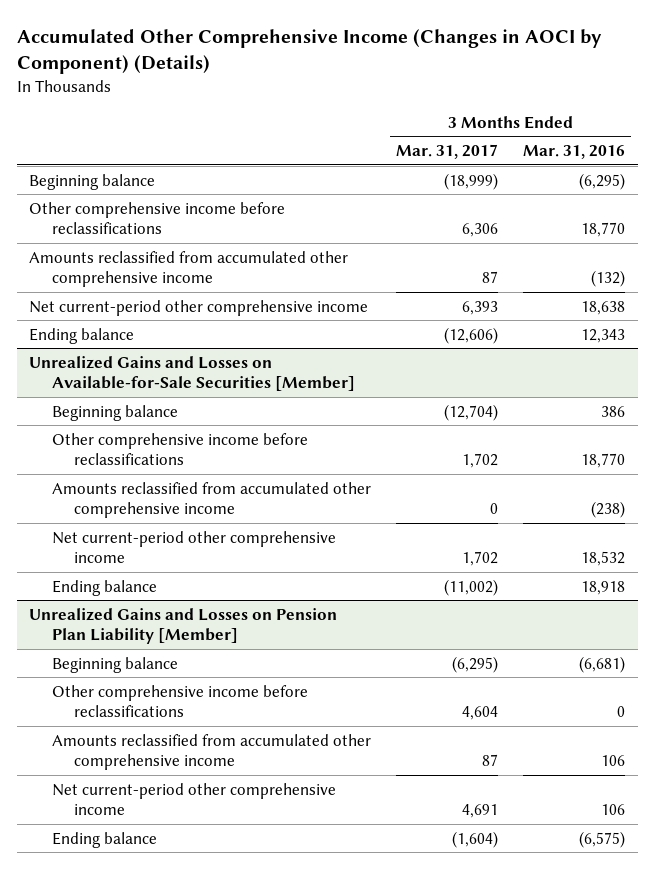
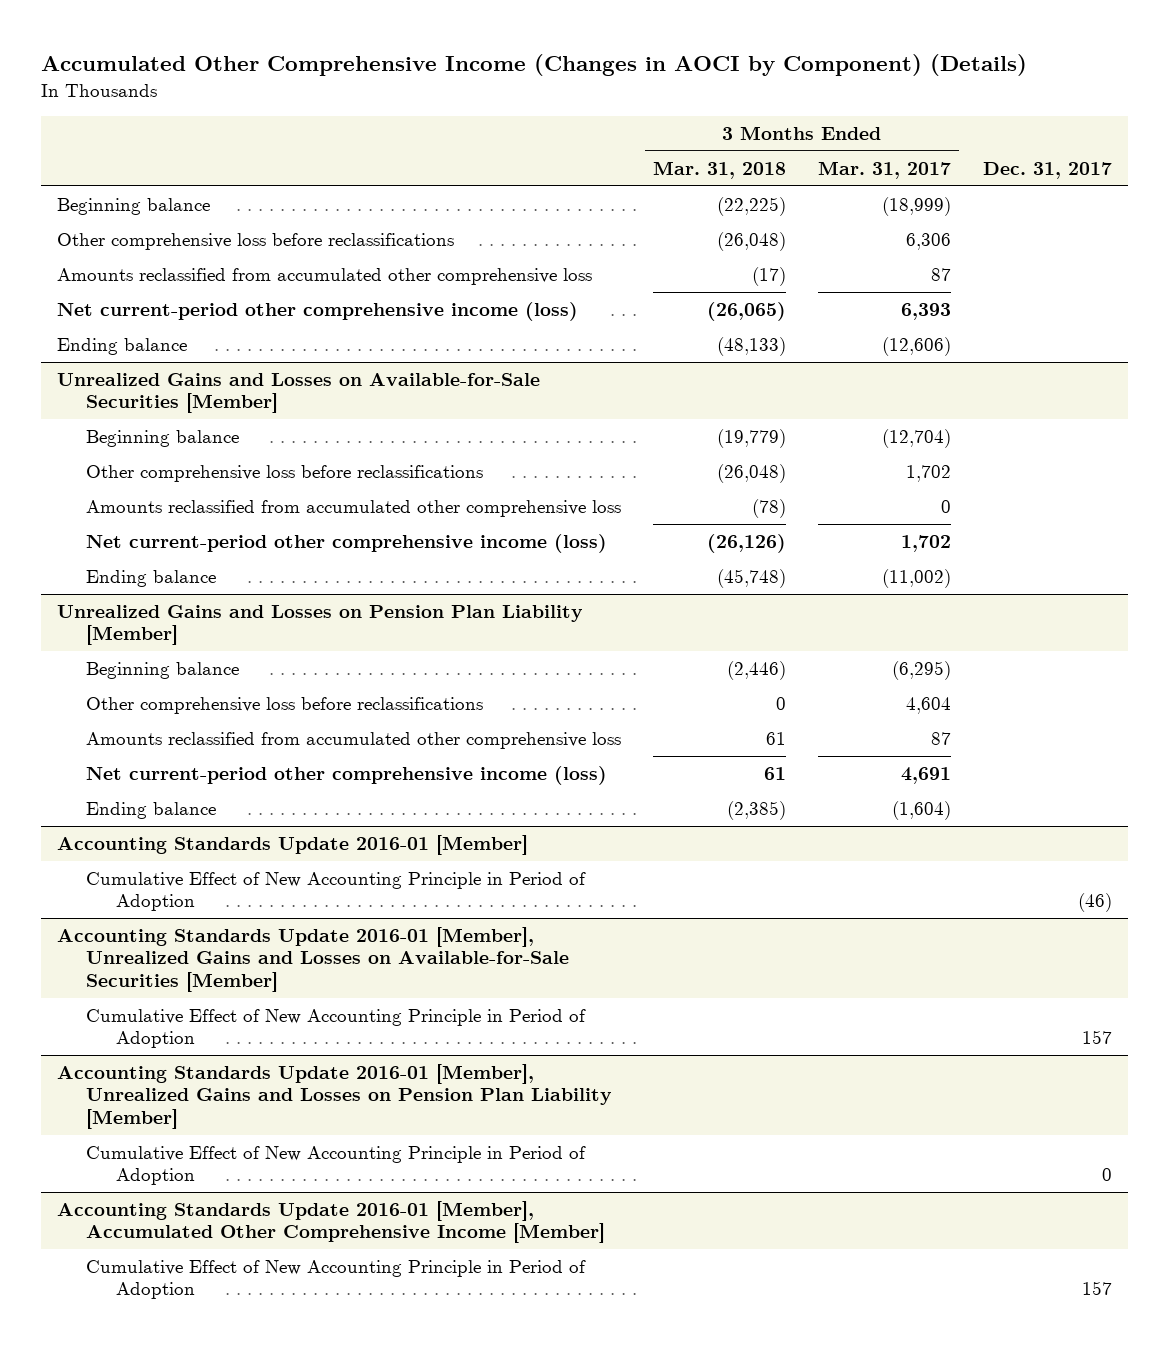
[523,145,626,160] Mar. 31, 2016 -> none
none -> [653,160,787,179] Mar. 31, 2018
none -> [983,161,1113,179] Dec. 31, 2017
[29,201,286,235] Other comprehensive income before reclassifications -> [57,233,455,251] Other comprehensive loss before reclassifications
[29,250,349,288] Amounts reclassified from accumulated other comprehensive income -> [57,268,593,286] Amounts reclassified from accumulated other comprehensive loss
[29,299,369,316] Net current-period other comprehensive income -> [57,302,579,322] Net current-period other comprehensive income (loss)
[51,432,308,466] Other comprehensive income before reclassifications -> [86,465,484,483] Other comprehensive loss before reclassifications
[51,481,371,519] Amounts reclassified from accumulated other comprehensive income -> [86,500,622,518] Amounts reclassified from accumulated other comprehensive loss
[51,530,336,564] Net current-period other comprehensive income -> [86,534,608,554] Net current-period other comprehensive income (loss)
[51,684,308,718] Other comprehensive income before reclassifications -> [86,697,484,715] Other comprehensive loss before reclassifications
[51,733,371,771] Amounts reclassified from accumulated other comprehensive income -> [86,732,622,750] Amounts reclassified from accumulated other comprehensive loss
[51,782,336,816] Net current-period other comprehensive income -> [86,766,608,786] Net current-period other comprehensive income (loss)
none -> [57,835,529,856] Accounting Standards Update 2016-01 [Member]
none -> [86,872,587,912] Cumulative Effect of New Accounting Principle in Period of Adoption
none -> [57,927,570,992] Accounting Standards Update 2016-01 [Member], Unrealized Gains and Losses on Available-for-Sale Securities [Member]
none -> [86,1009,587,1049] Cumulative Effect of New Accounting Principle in Period of Adoption
none -> [57,1064,613,1129] Accounting Standards Update 2016-01 [Member], Unrealized Gains and Losses on Pension Plan Liability [Member]
none -> [86,1146,587,1186] Cumulative Effect of New Accounting Principle in Period of Adoption
none -> [57,1201,606,1244] Accounting Standards Update 2016-01 [Member], Accumulated Other Comprehensive Income [Member]
none -> [86,1260,587,1300] Cumulative Effect of New Accounting Principle in Period of Adoption

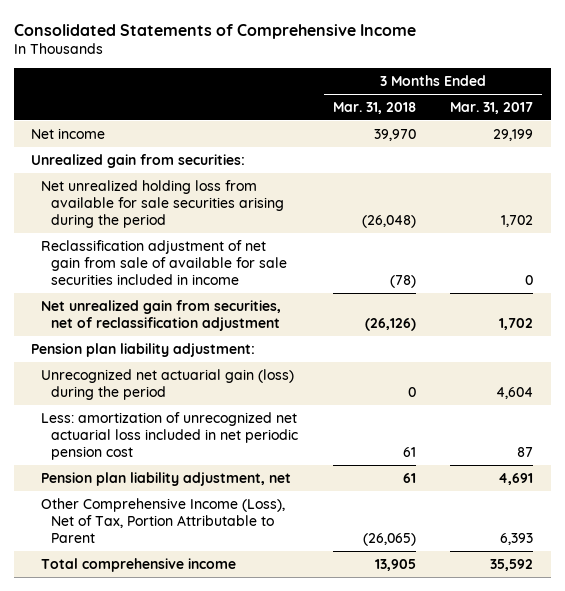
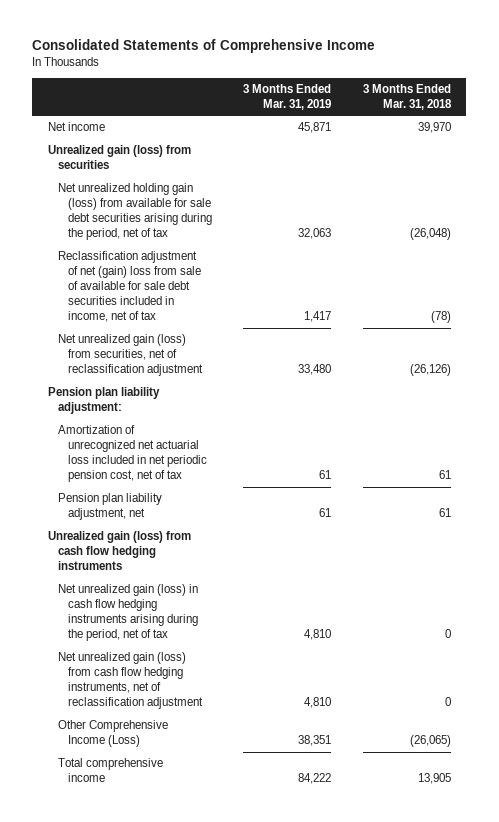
[450,101,534,114] Mar. 31, 2017 -> none
none -> [243,84,332,111] 3 Months Ended Mar. 31, 2019
[31,153,246,168] Unrealized gain from securities: -> [48,145,192,170] Unrealized gain (loss) from securities
[41,179,285,229] Net unrealized holding loss from available for sale securities arising during the period -> [57,183,212,241] Net unrealized holding gain (loss) from available for sale debt securities arising during the period, net of tax
[41,239,288,286] Reclassification adjustment of net gain from sale of available for sale securities included in income -> [57,251,201,323] Reclassification adjustment of net (gain) loss from sale of available for sale debt securities included in income, net of tax
[41,299,282,331] Net unrealized gain from securities, net of reclassification adjustment -> [57,334,203,377] Net unrealized gain (loss) from securities, net of reclassification adjustment
[41,368,295,400] Unrecognized net actuarial gain (loss) during the period -> none
[41,411,299,461] Less: amortization of unrecognized net actuarial loss included in net periodic pension cost -> [57,425,207,483] Amortization of unrecognized net actuarial loss included in net periodic pension cost, net of tax
none -> [48,531,192,571] Unrealized gain (loss) from cash flow hedging instruments
none -> [57,584,198,642] Net unrealized gain (loss) in cash flow hedging instruments arising during the period, net of tax
none -> [57,652,203,710] Net unrealized gain (loss) from cash flow hedging instruments, net of reclassification adjustment
[41,497,286,544] Other Comprehensive Income (Loss), Net of Tax, Portion Attributable to Parent -> [57,720,168,748] Other Comprehensive Income (Loss)

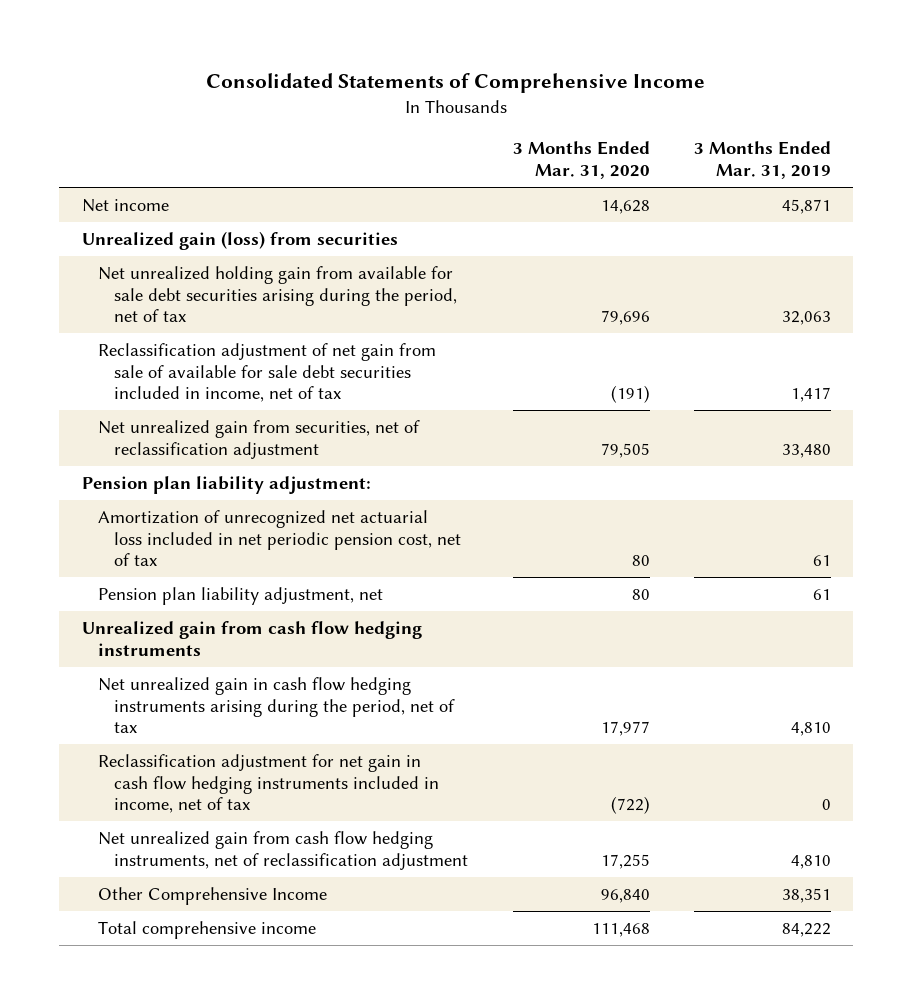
[362,84,452,111] 3 Months Ended Mar. 31, 2018 -> none
none -> [512,141,650,180] 3 Months Ended Mar. 31, 2020
[57,183,212,241] Net unrealized holding gain (loss) from available for sale debt securities arising during the period, net of tax -> [97,265,458,323] Net unrealized holding gain from available for sale debt securities arising during the period, net of tax
[57,251,201,323] Reclassification adjustment of net (gain) loss from sale of available for sale debt securities included in income, net of tax -> [97,342,436,403] Reclassification adjustment of net gain from sale of available for sale debt securities included in income, net of tax
[57,334,203,377] Net unrealized gain (loss) from securities, net of reclassification adjustment -> [97,419,420,459] Net unrealized gain from securities, net of reclassification adjustment
[48,531,192,571] Unrealized gain (loss) from cash flow hedging instruments -> [81,620,422,656] Unrealized gain from cash flow hedging instruments
[57,584,198,642] Net unrealized gain (loss) in cash flow hedging instruments arising during the period, net of tax -> [97,676,456,734] Net unrealized gain in cash flow hedging instruments arising during the period, net of tax
none -> [97,753,440,814] Reclassification adjustment for net gain in cash flow hedging instruments included in income, net of tax
[57,652,203,710] Net unrealized gain (loss) from cash flow hedging instruments, net of reclassification adjustment -> [97,830,469,870] Net unrealized gain from cash flow hedging instruments, net of reclassification adjustment
[57,720,168,748] Other Comprehensive Income (Loss) -> [97,886,327,905] Other Comprehensive Income

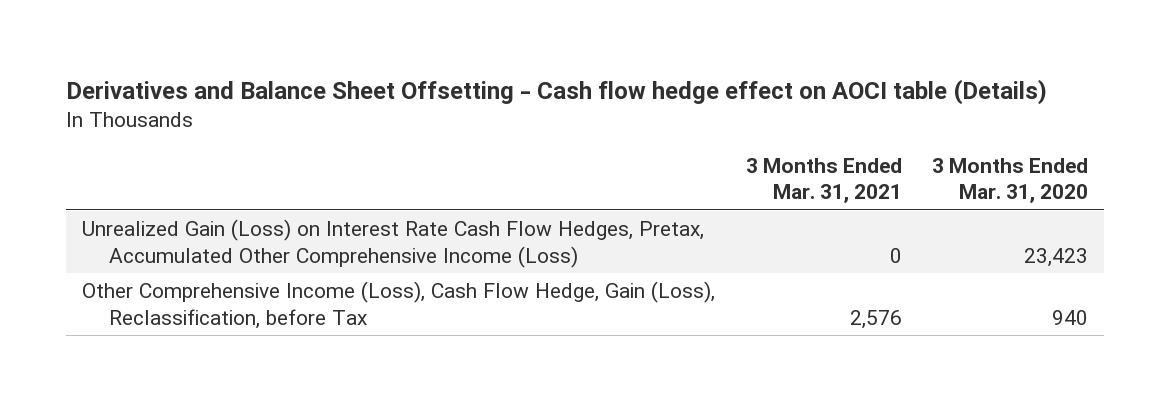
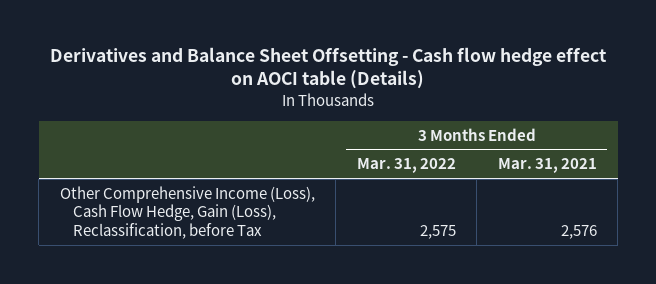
[932,157,1089,204] 3 Months Ended Mar. 31, 2020 -> none
none -> [356,158,456,174] Mar. 31, 2022
[81,219,704,268] Unrealized Gain (Loss) on Interest Rate Cash Flow Hedges, Pretax, Accumulated Other Comprehensive Income (Loss) -> none

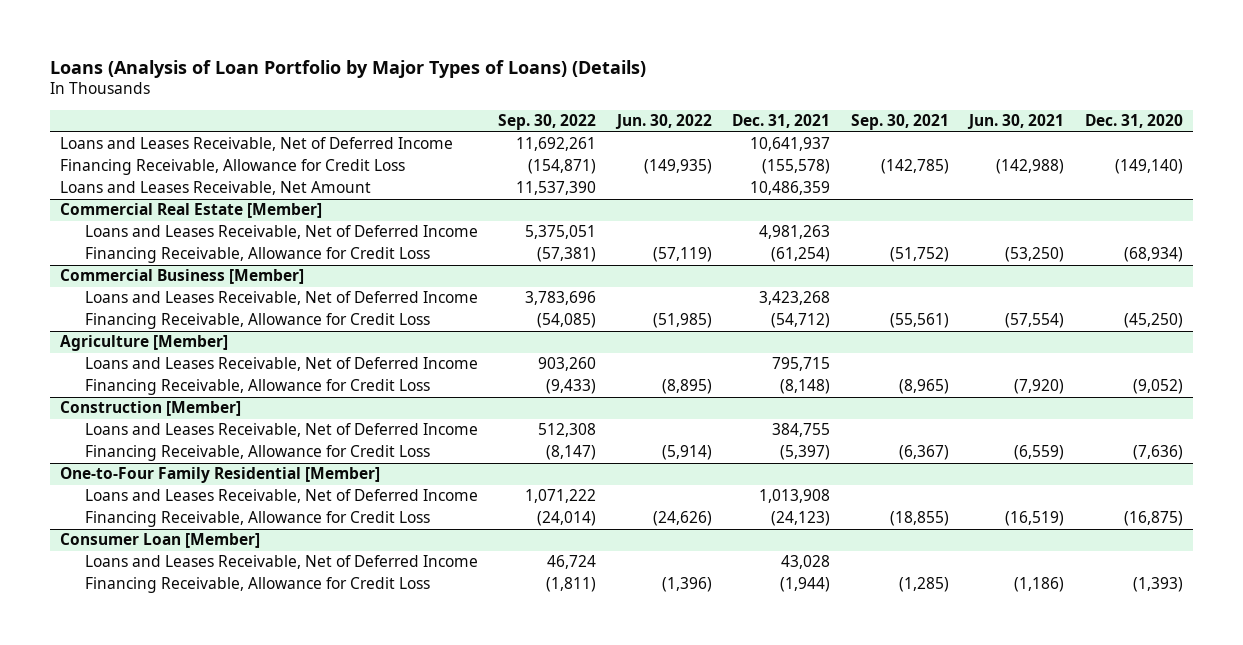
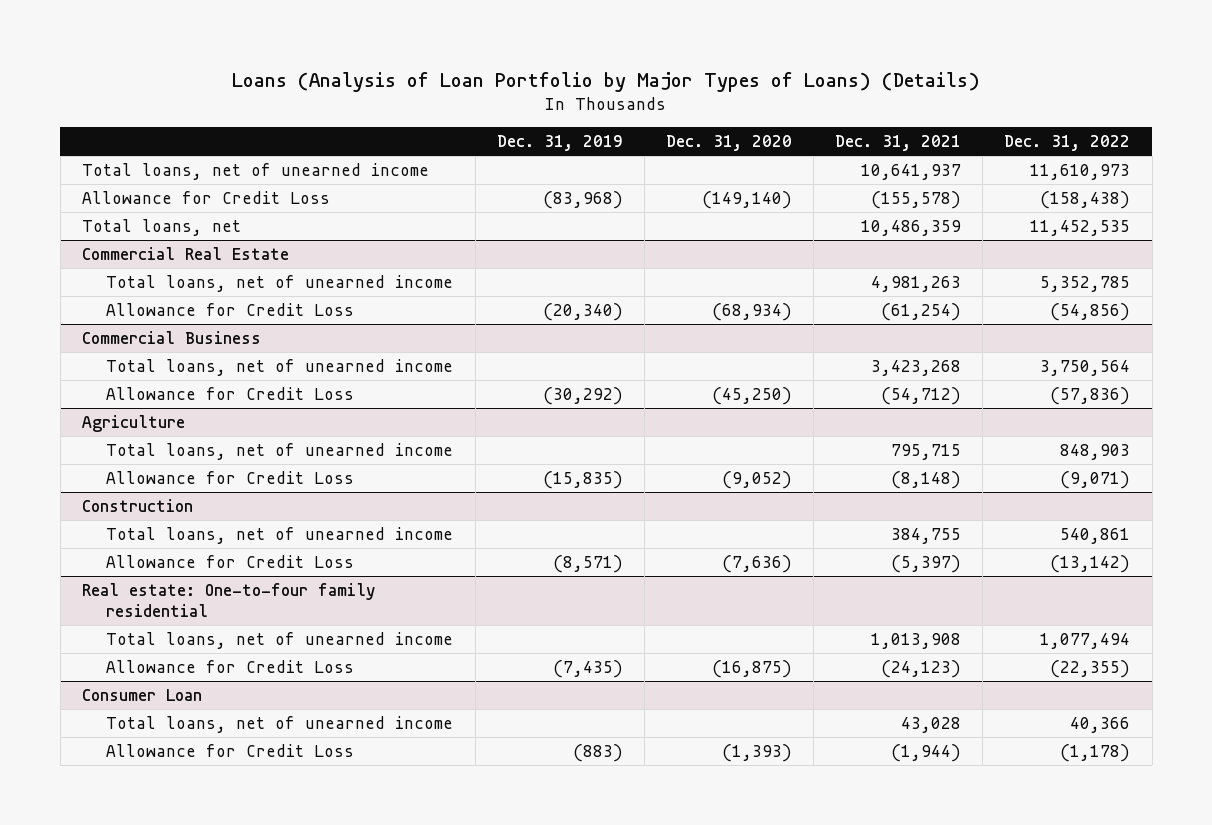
[498,114,597,131] Sep. 30, 2022 -> none
[614,114,712,130] Jun. 30, 2022 -> none
[850,114,949,131] Sep. 30, 2021 -> none
[967,114,1065,130] Jun. 30, 2021 -> none
none -> [496,135,623,152] Dec. 31, 2019
none -> [1004,135,1131,152] Dec. 31, 2022
[59,137,453,152] Loans and Leases Receivable, Net of Deferred Income -> [81,162,429,180] Total loans, net of unearned income
[59,159,405,176] Financing Receivable, Allowance for Credit Loss -> [81,190,330,204] Allowance for Credit Loss
[59,181,371,196] Loans and Leases Receivable, Net Amount -> [81,218,241,236] Total loans, net
[59,203,322,219] Commercial Real Estate [Member] -> [81,246,289,260] Commercial Real Estate
[84,225,478,240] Loans and Leases Receivable, Net of Deferred Income -> [106,274,454,292] Total loans, net of unearned income
[84,247,430,264] Financing Receivable, Allowance for Credit Loss -> [106,302,355,316] Allowance for Credit Loss
[59,269,304,285] Commercial Business [Member] -> [81,330,261,344] Commercial Business
[84,291,478,306] Loans and Leases Receivable, Net of Deferred Income -> [106,358,454,376] Total loans, net of unearned income
[84,313,430,330] Financing Receivable, Allowance for Credit Loss -> [106,386,355,400] Allowance for Credit Loss
[59,335,228,352] Agriculture [Member] -> [81,414,185,432] Agriculture
[84,357,478,372] Loans and Leases Receivable, Net of Deferred Income -> [106,442,454,460] Total loans, net of unearned income
[84,379,430,396] Financing Receivable, Allowance for Credit Loss -> [106,470,355,484] Allowance for Credit Loss
[59,401,241,417] Construction [Member] -> [81,498,193,512] Construction
[84,423,478,438] Loans and Leases Receivable, Net of Deferred Income -> [106,526,454,544] Total loans, net of unearned income
[84,445,430,462] Financing Receivable, Allowance for Credit Loss -> [106,554,355,568] Allowance for Credit Loss
[59,467,380,484] One-to-Four Family Residential [Member] -> [81,582,376,617] Real estate: One-to-four family residential
[84,489,478,504] Loans and Leases Receivable, Net of Deferred Income -> [106,631,454,649] Total loans, net of unearned income
[84,511,430,528] Financing Receivable, Allowance for Credit Loss -> [106,659,355,673] Allowance for Credit Loss
[59,533,260,549] Consumer Loan [Member] -> [81,688,202,701] Consumer Loan
[84,555,478,570] Loans and Leases Receivable, Net of Deferred Income -> [106,715,454,733] Total loans, net of unearned income
[84,577,430,594] Financing Receivable, Allowance for Credit Loss -> [106,743,355,757] Allowance for Credit Loss

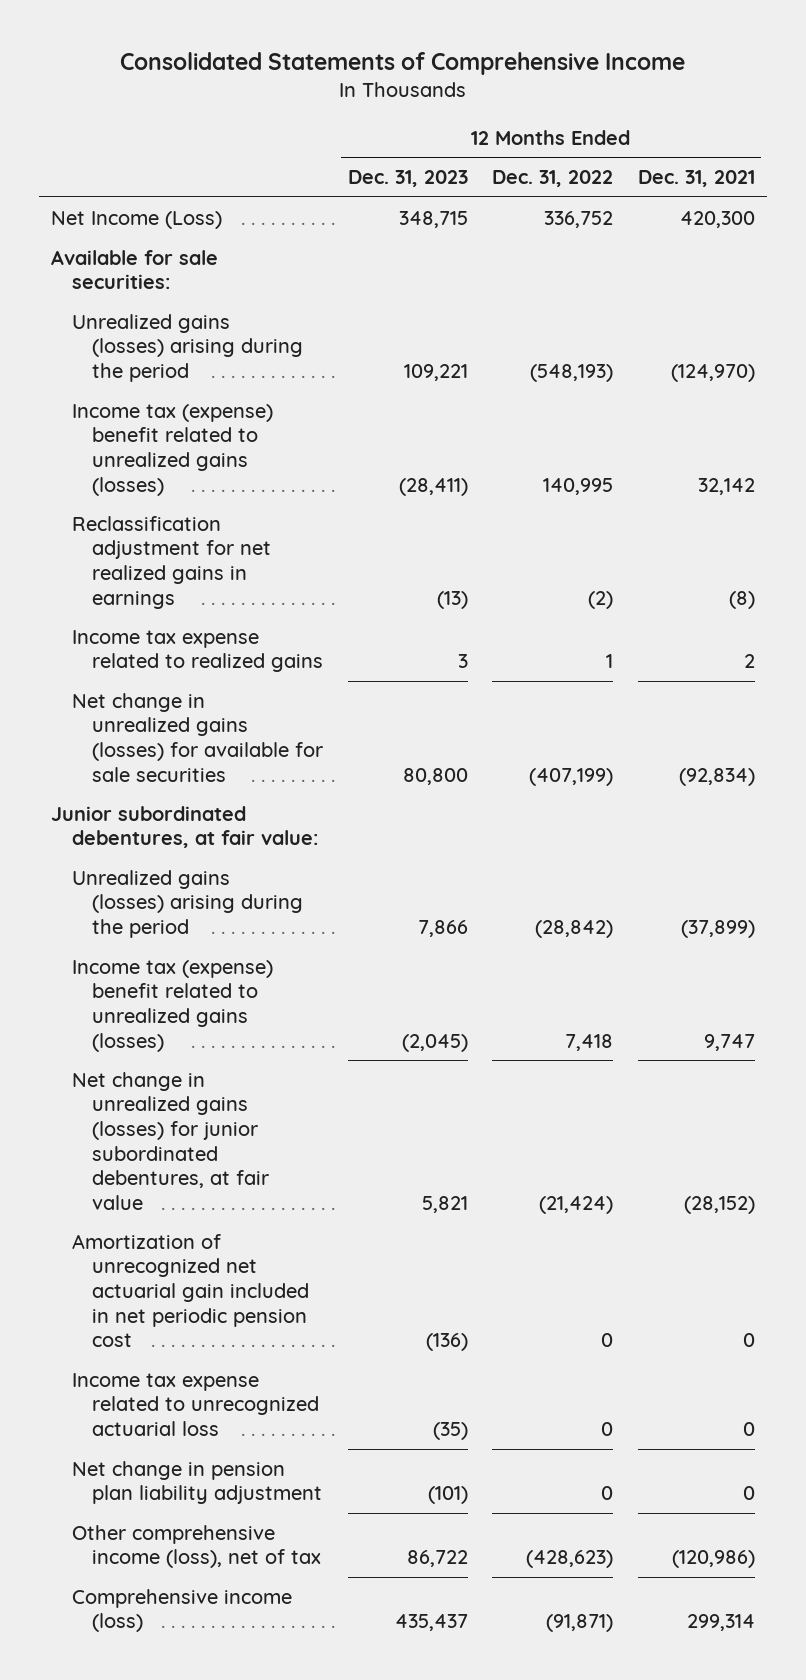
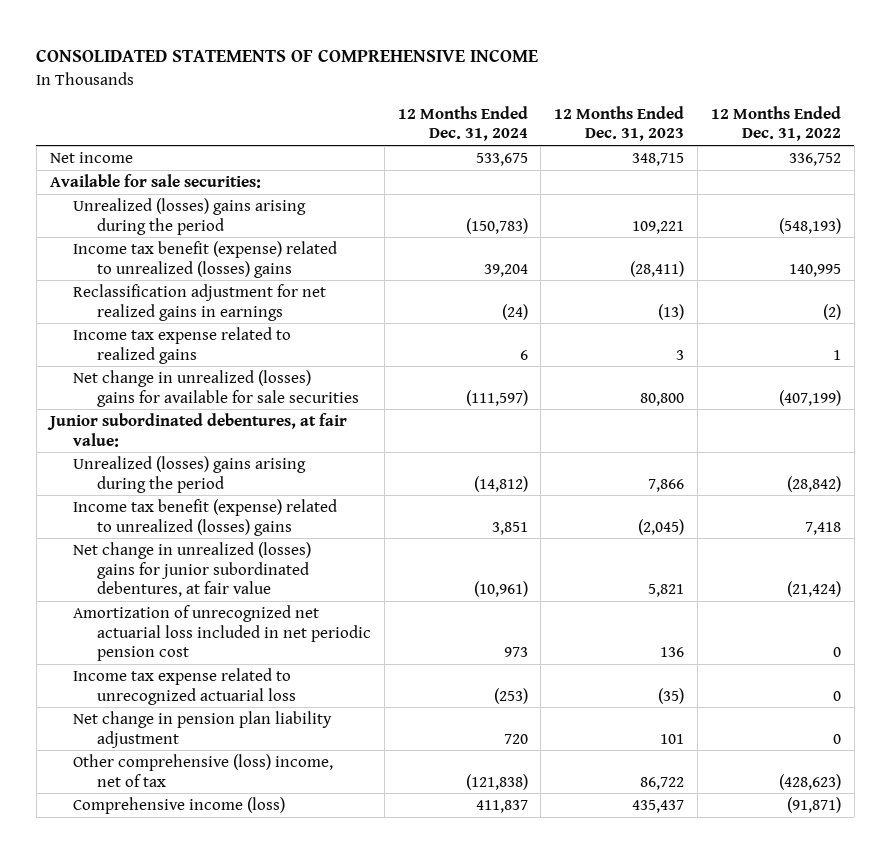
[119,52,685,76] Consolidated Statements of Comprehensive Income -> [36,49,539,63] CONSOLIDATED STATEMENTS OF COMPREHENSIVE INCOME
[637,170,755,188] Dec. 31, 2021 -> none
none -> [397,105,528,142] 12 Months Ended Dec. 31, 2024
[51,210,223,229] Net Income (Loss) -> [49,152,133,164] Net income
[71,313,304,382] Unrealized gains (losses) arising during the period -> [73,198,307,235] Unrealized (losses) gains arising during the period
[71,403,273,496] Income tax (expense) benefit related to unrealized gains (losses) -> [73,241,338,278] Income tax benefit (expense) related to unrealized (losses) gains
[71,692,324,782] Net change in unrealized gains (losses) for available for sale securities -> [73,370,359,407] Net change in unrealized (losses) gains for available for sale securities
[71,869,304,938] Unrealized gains (losses) arising during the period -> [73,456,307,493] Unrealized (losses) gains arising during the period
[71,959,273,1052] Income tax (expense) benefit related to unrealized gains (losses) -> [73,499,338,536] Income tax benefit (expense) related to unrealized (losses) gains
[71,1071,270,1210] Net change in unrealized gains (losses) for junior subordinated debentures, at fair value -> [73,542,312,598] Net change in unrealized (losses) gains for junior subordinated debentures, at fair value
[71,1233,310,1348] Amortization of unrecognized net actuarial gain included in net periodic pension cost -> [73,605,371,662] Amortization of unrecognized net actuarial loss included in net periodic pension cost
[425,1333,468,1352] (136) -> [660,647,685,658] 136
[427,1486,468,1505] (101) -> [660,733,685,744] 101
[71,1524,322,1569] Other comprehensive income (loss), net of tax -> [73,754,334,787] Other comprehensive (loss) income, net of tax

